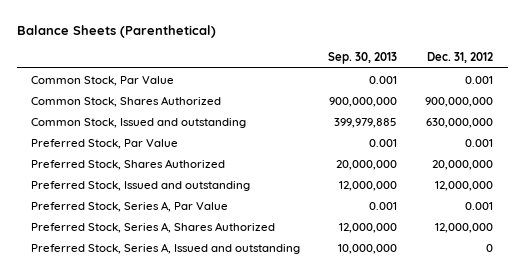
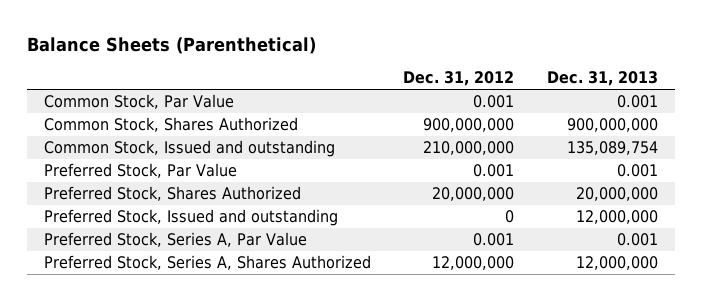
[328,52,398,65] Sep. 30, 2013 -> none
none -> [547,71,659,87] Dec. 31, 2013
[426,117,494,128] 630,000,000 -> [423,141,515,156] 210,000,000
[435,180,494,191] 12,000,000 -> [505,210,515,224] 0
[31,242,301,254] Preferred Stock, Series A, Issued and outstanding -> none

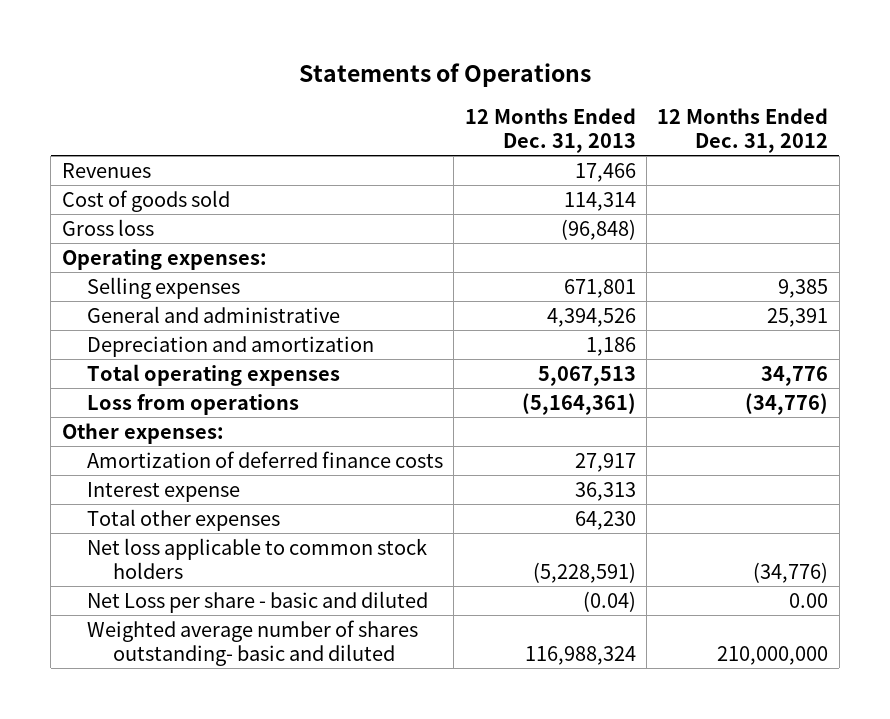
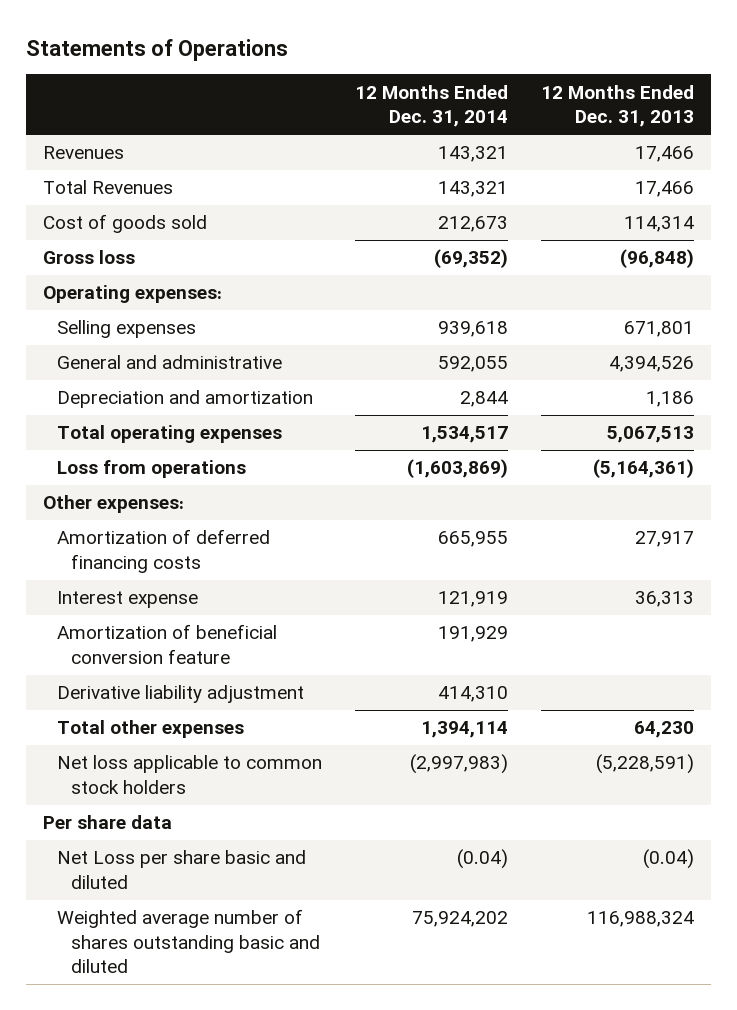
[657,108,829,153] 12 Months Ended Dec. 31, 2012 -> none
none -> [354,84,508,128] 12 Months Ended Dec. 31, 2014
none -> [42,180,173,195] Total Revenues
[87,450,444,468] Amortization of deferred finance costs -> [56,529,270,573] Amortization of deferred financing costs
none -> [56,624,277,664] Amortization of beneficial conversion feature
none -> [56,685,304,704] Derivative liability adjustment
none -> [42,815,172,830] Per share data
[87,590,429,613] Net Loss per share - basic and diluted -> [56,850,306,889] Net Loss per share basic and diluted
[87,619,419,666] Weighted average number of shares outstanding- basic and diluted -> [56,909,320,974] Weighted average number of shares outstanding basic and diluted

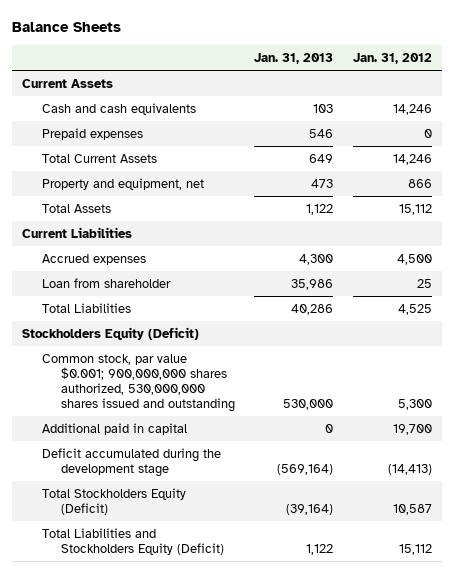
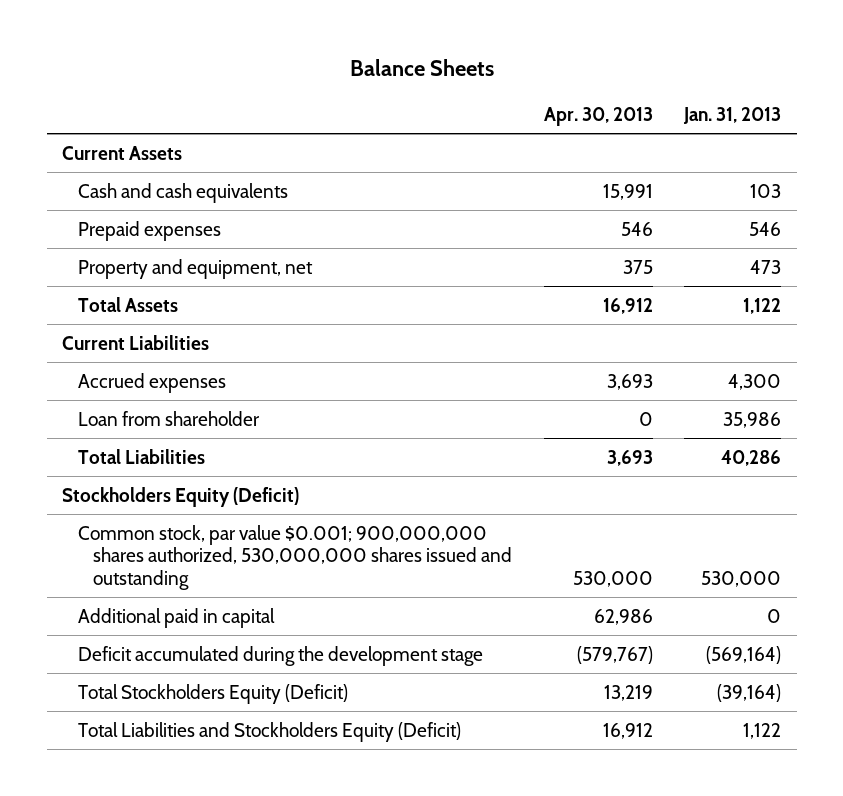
[353,53,433,65] Jan. 31, 2012 -> none
none -> [543,107,653,127] Apr. 30, 2013
[41,153,157,163] Total Current Assets -> none

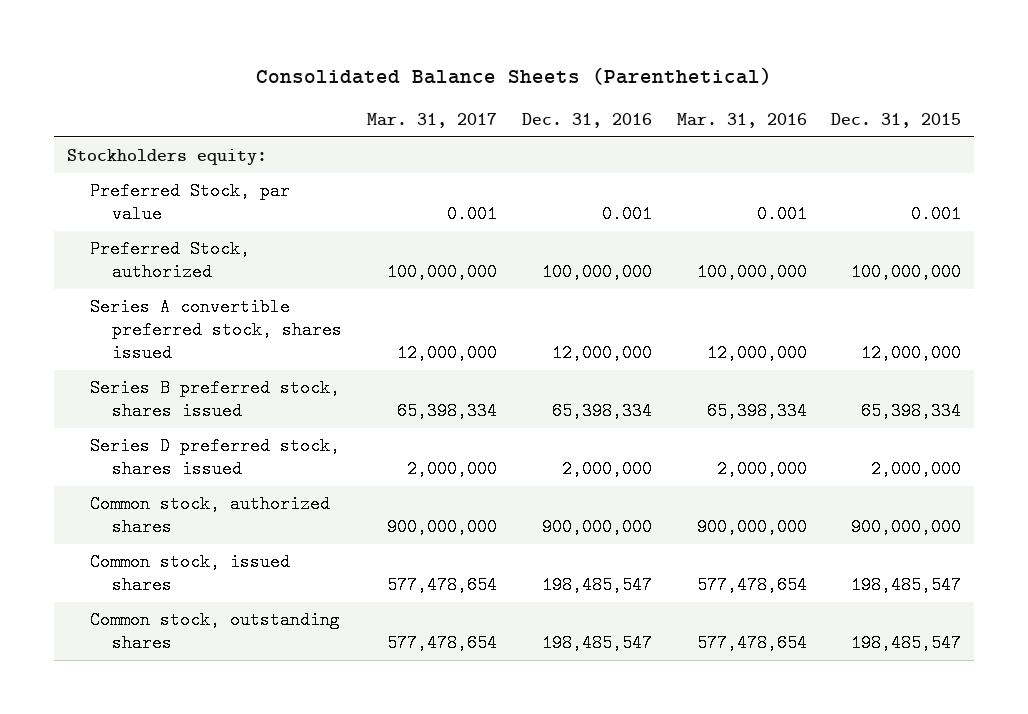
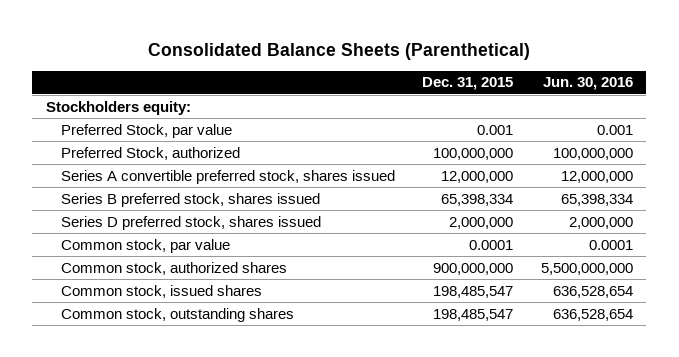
[367,112,498,128] Mar. 31, 2017 -> none
[521,112,652,128] Dec. 31, 2016 -> none
[676,112,807,128] Mar. 31, 2016 -> none
none -> [542,77,633,91] Jun. 30, 2016
none -> [61,238,231,253] Common stock, par value

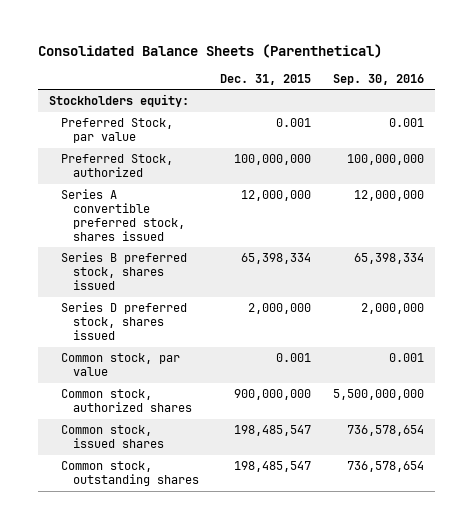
[542,77,633,91] Jun. 30, 2016 -> none
none -> [333,73,425,85] Sep. 30, 2016
[469,239,514,250] 0.0001 -> [276,353,312,363] 0.001

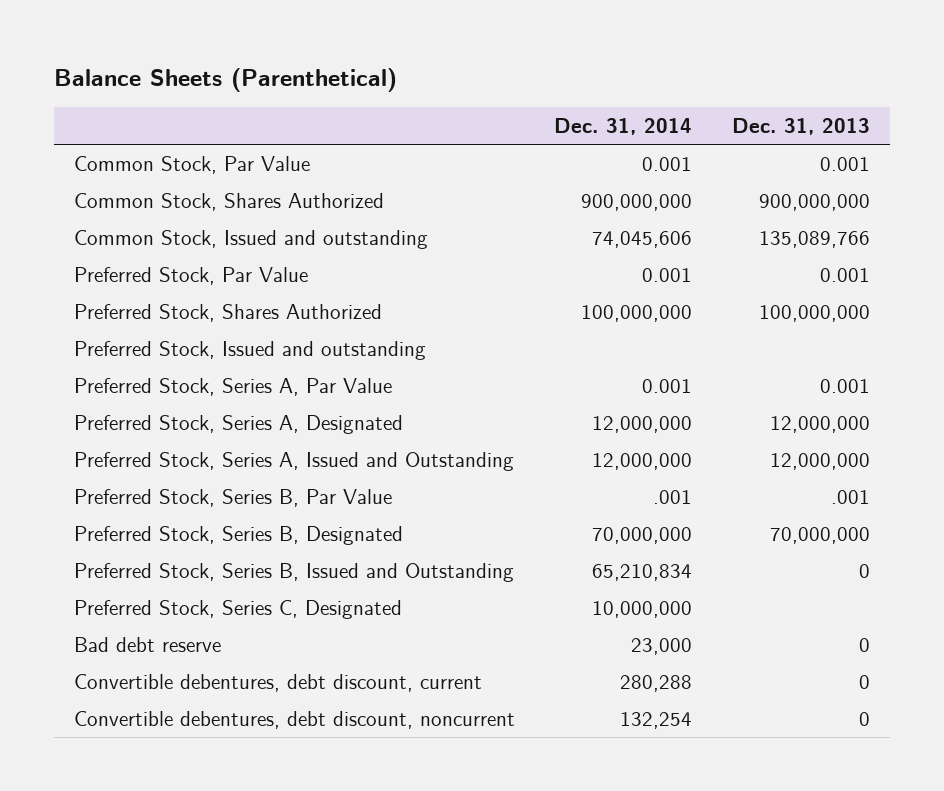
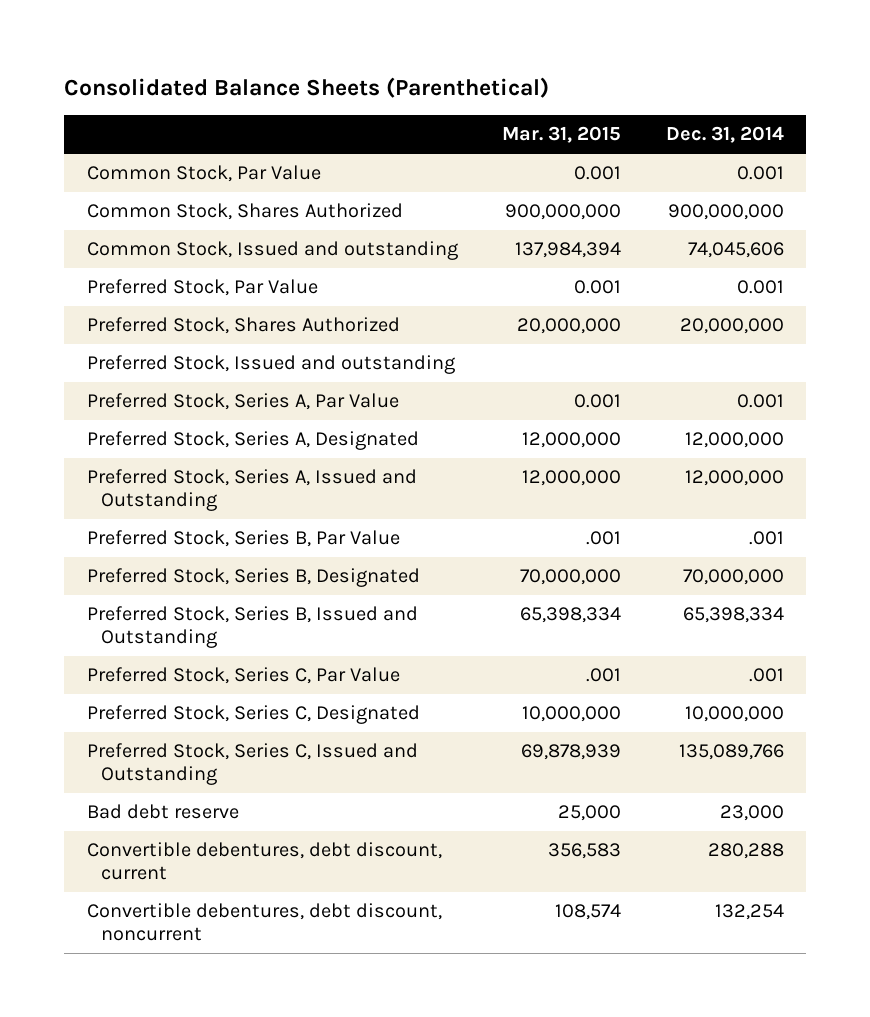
[53,68,397,93] Balance Sheets (Parenthetical) -> [64,77,550,99] Consolidated Balance Sheets (Parenthetical)
[732,117,871,135] Dec. 31, 2013 -> none
none -> [502,126,622,144] Mar. 31, 2015
[581,304,693,322] 100,000,000 -> [679,318,784,335] 20,000,000
[592,563,693,581] 65,210,834 -> [682,607,784,624] 65,398,334
none -> [86,667,400,685] Preferred Stock, Series C, Par Value
none -> [86,743,418,786] Preferred Stock, Series C, Issued and Outstanding

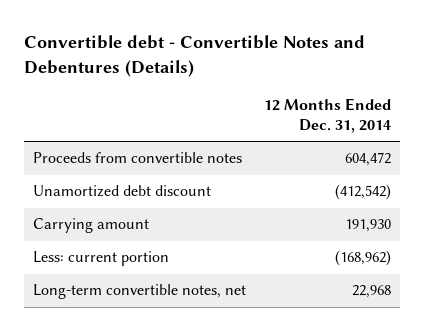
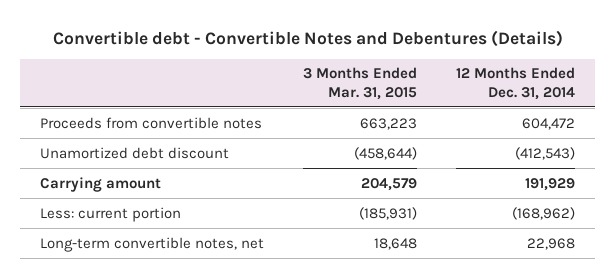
none -> [303,67,418,100] 3 Months Ended Mar. 31, 2015
[334,184,391,201] (412,542) -> [515,146,576,160] (412,543)
[344,219,391,233] 191,930 -> [525,177,576,191] 191,929

